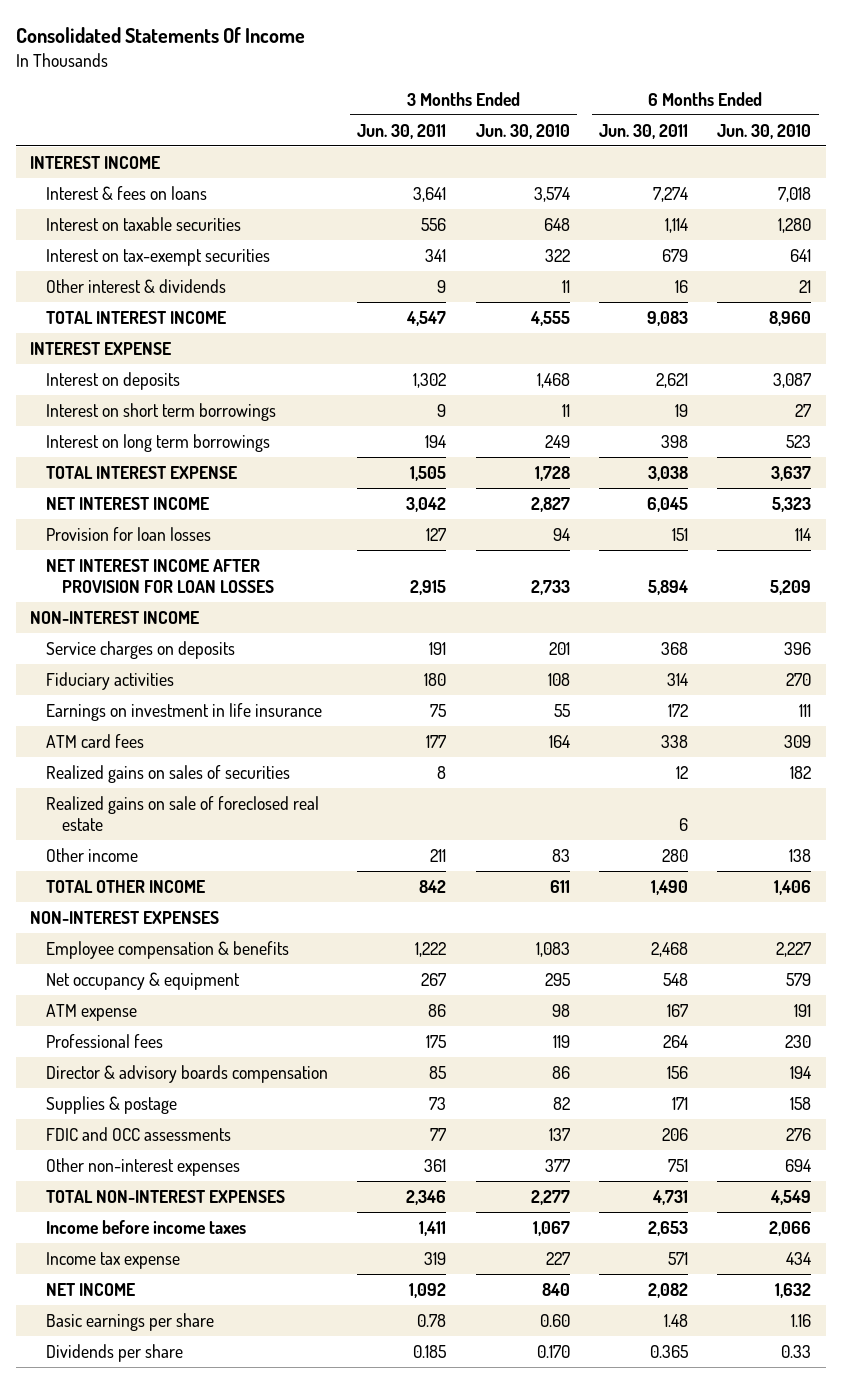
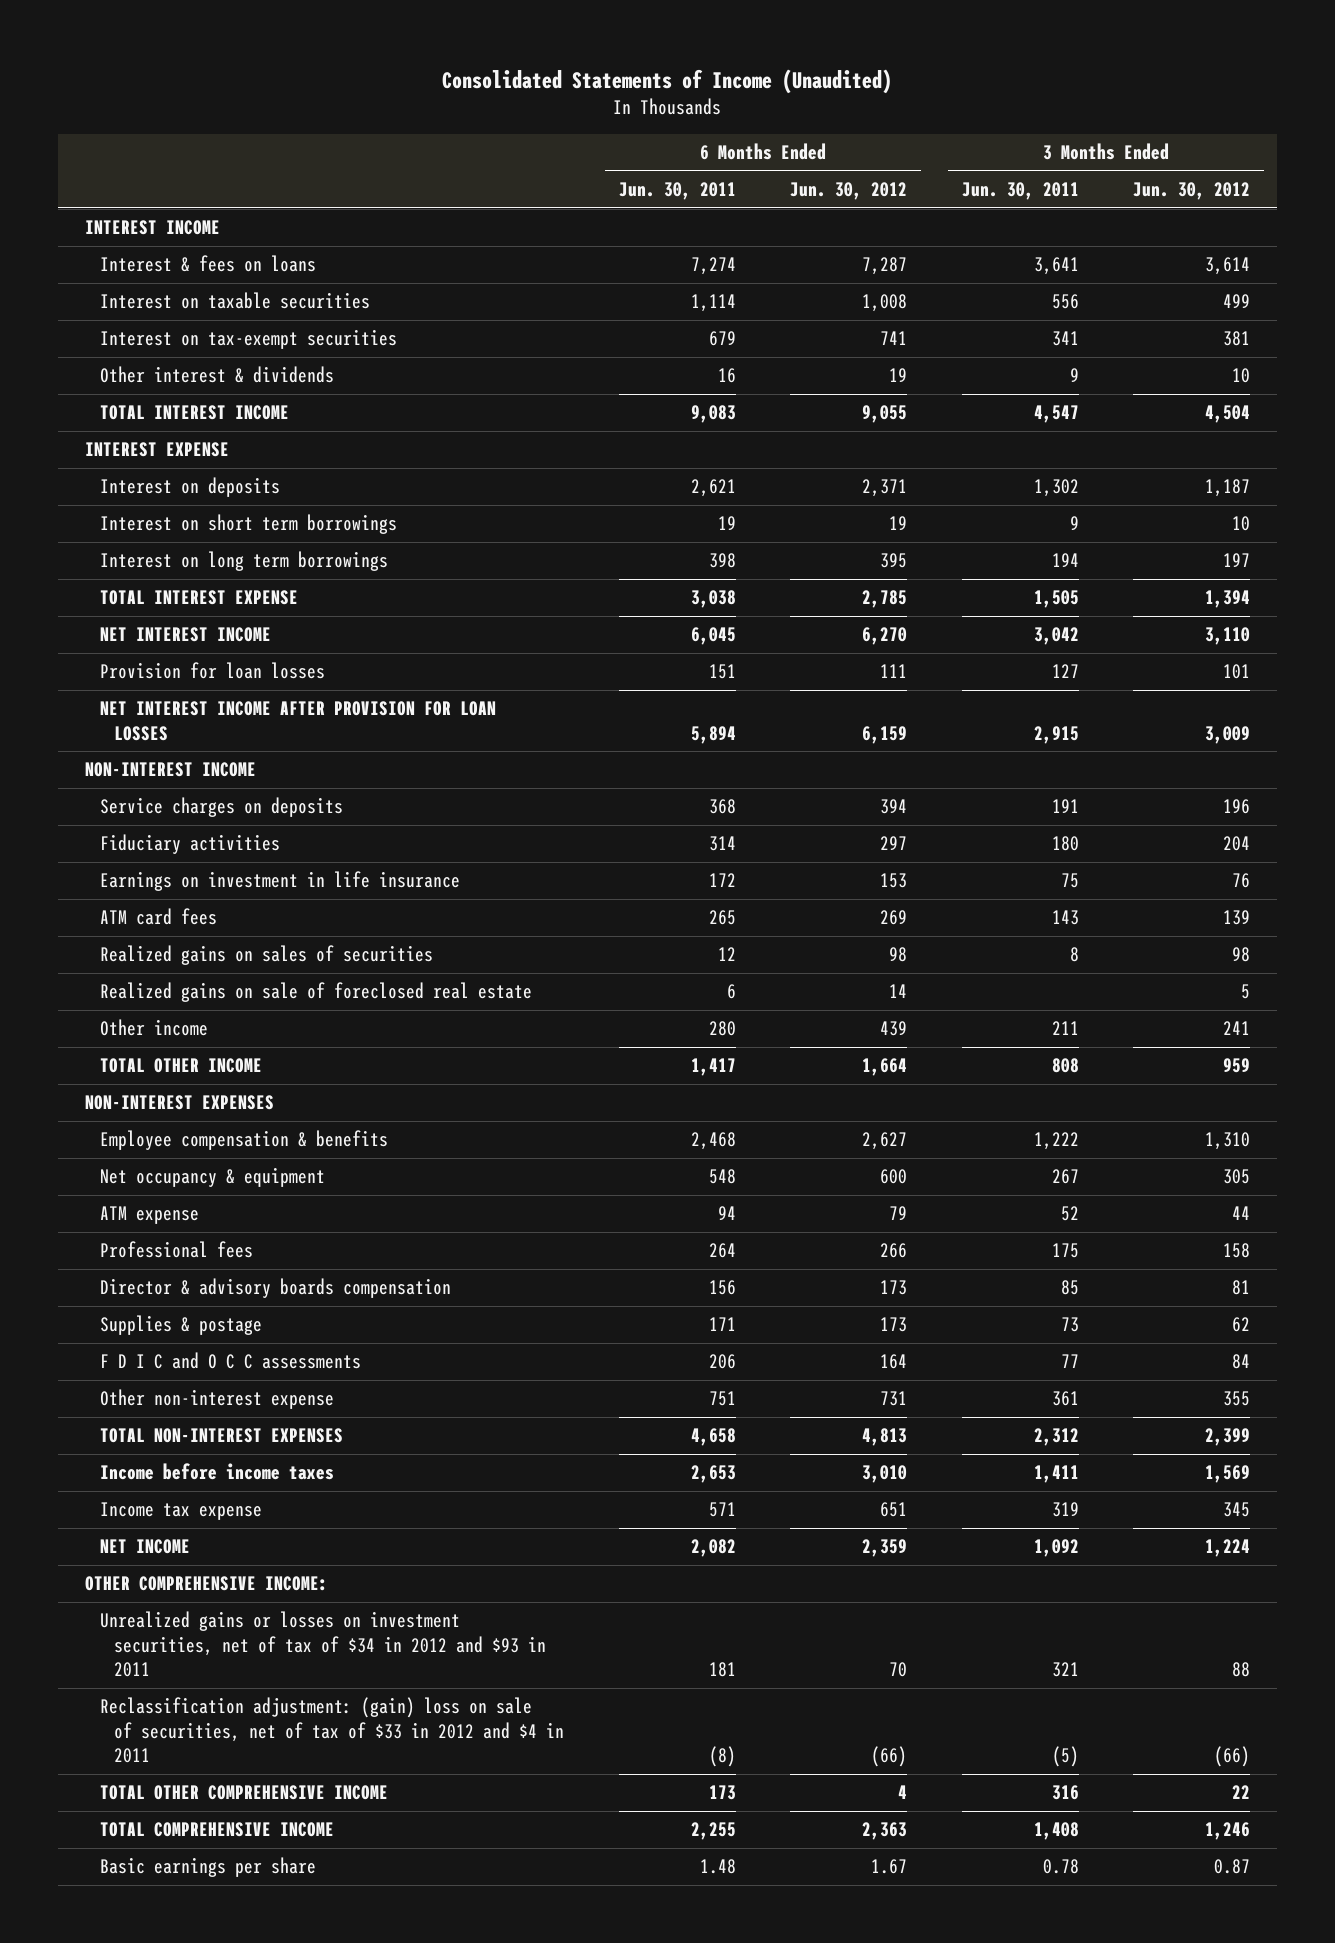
[15,26,305,43] Consolidated Statements Of Income -> [442,68,893,94] Consolidated Statements of Income (Unaudited)
[475,123,570,139] Jun. 30, 2010 -> none
[717,123,812,139] Jun. 30, 2010 -> none
none -> [790,181,908,200] Jun. 30, 2012
none -> [1133,181,1251,200] Jun. 30, 2012
[426,734,447,748] 177 -> [1051,910,1079,926] 143
[660,734,688,748] 338 -> [708,910,736,926] 265
[419,879,447,893] 842 -> [1051,1058,1079,1074] 808
[650,879,688,895] 1,490 -> [690,1058,736,1077] 1,417
[428,1003,447,1017] 86 -> [1060,1206,1079,1222] 52
[666,1003,688,1017] 167 -> [717,1206,736,1221] 94
[46,1126,232,1141] FDIC and OCC assessments -> [99,1352,361,1370] F D I C and O C C assessments
[46,1157,241,1176] Other non-interest expenses -> [99,1389,334,1410] Other non-interest expense
[406,1189,447,1205] 2,346 -> [1033,1428,1079,1447] 2,312
[651,1189,688,1205] 4,731 -> [690,1428,736,1447] 4,658
none -> [84,1576,328,1592] OTHER COMPREHENSIVE INCOME:
none -> [99,1611,547,1678] Unrealized gains or losses on investment securities, net of tax of $34 in 2012 and $93 in 2011
none -> [99,1697,565,1764] Reclassification adjustment: (gain) loss on sale of securities, net of tax of $33 in 2012 and $4 in 2011
none -> [99,1785,388,1801] TOTAL OTHER COMPREHENSIVE INCOME
none -> [99,1822,334,1838] TOTAL COMPREHENSIVE INCOME
[46,1343,184,1362] Dividends per share -> none

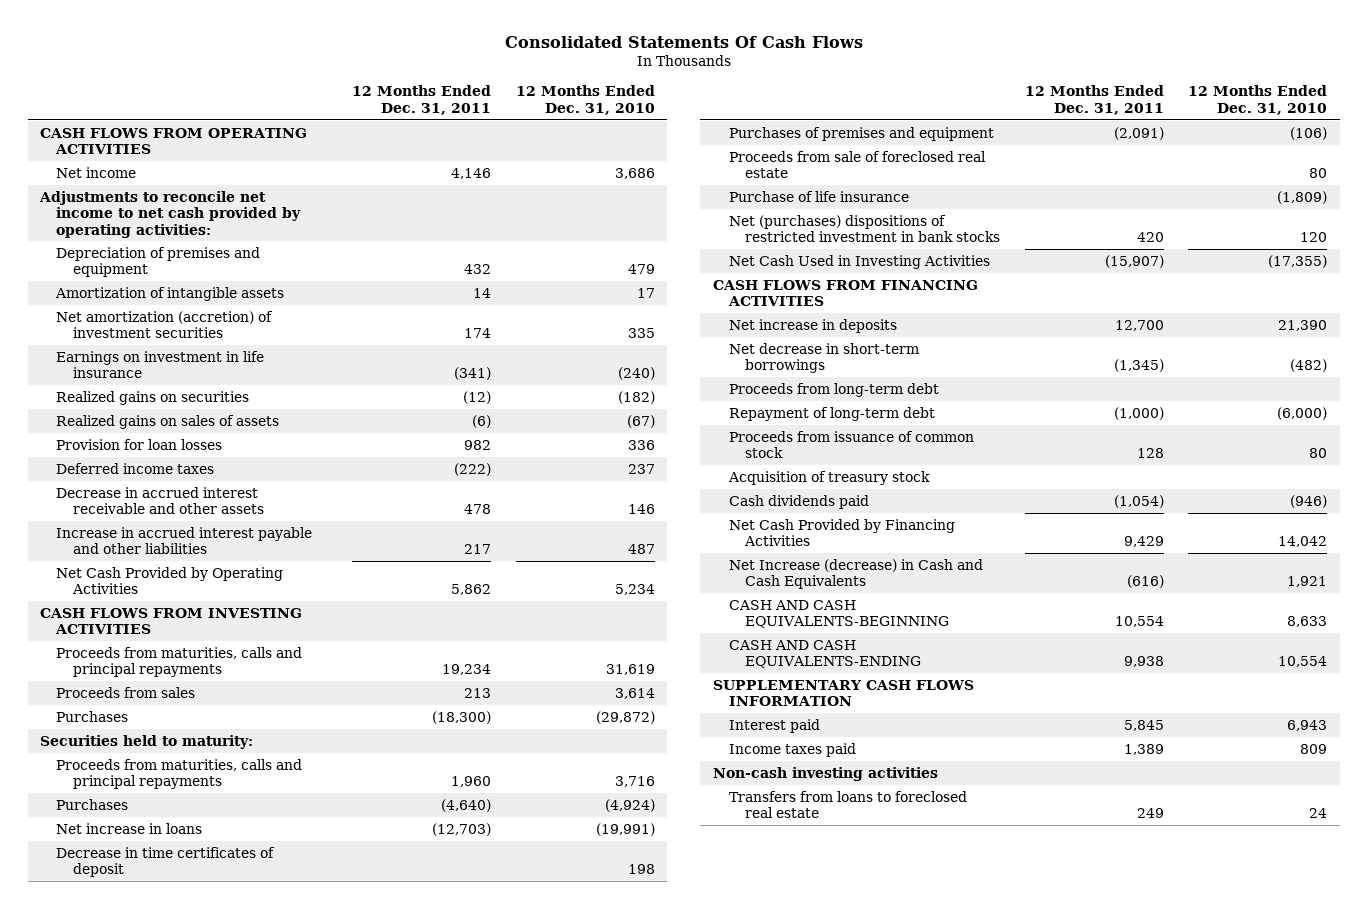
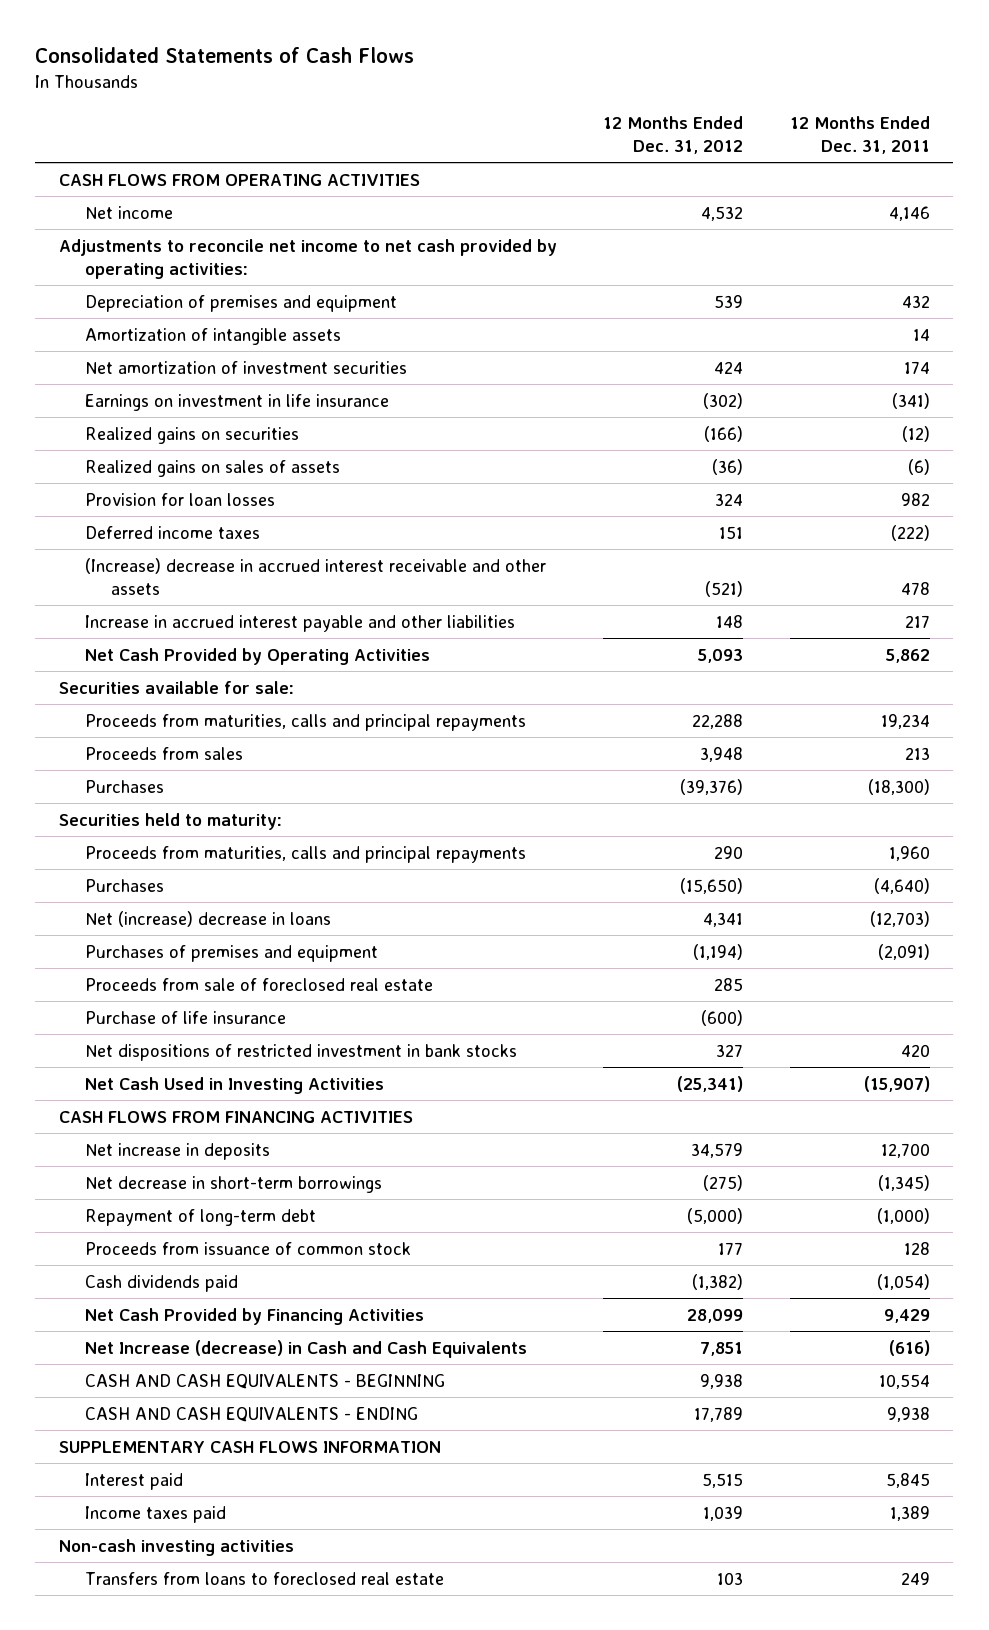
[504,36,863,49] Consolidated Statements Of Cash Flows -> [35,47,415,64] Consolidated Statements of Cash Flows
[515,85,655,115] 12 Months Ended Dec. 31, 2010 -> none
none -> [603,115,744,155] 12 Months Ended Dec. 31, 2012
[56,310,274,339] Net amortization (accretion) of investment securities -> [84,360,407,374] Net amortization of investment securities
[56,486,264,515] Decrease in accrued interest receivable and other assets -> [84,557,546,596] (Increase) decrease in accrued interest receivable and other assets
[40,607,303,635] CASH FLOWS FROM INVESTING ACTIVITIES -> none
none -> [58,680,294,694] Securities available for sale:
[56,846,276,878] Decrease in time certificates of deposit -> none
[56,822,203,834] Net increase in loans -> [84,910,331,927] Net (increase) decrease in loans
[728,214,1001,243] Net (purchases) dispositions of restricted investment in bank stocks -> [84,1043,517,1061] Net dispositions of restricted investment in bank stocks
[728,382,939,397] Proceeds from long-term debt -> none
[727,470,930,485] Acquisition of treasury stock -> none
[728,599,950,629] CASH AND CASH EQUIVALENTS-BEGINNING -> [84,1373,445,1389] CASH AND CASH EQUIVALENTS - BEGINNING
[728,639,922,669] CASH AND CASH EQUIVALENTS-ENDING -> [84,1406,418,1422] CASH AND CASH EQUIVALENTS - ENDING

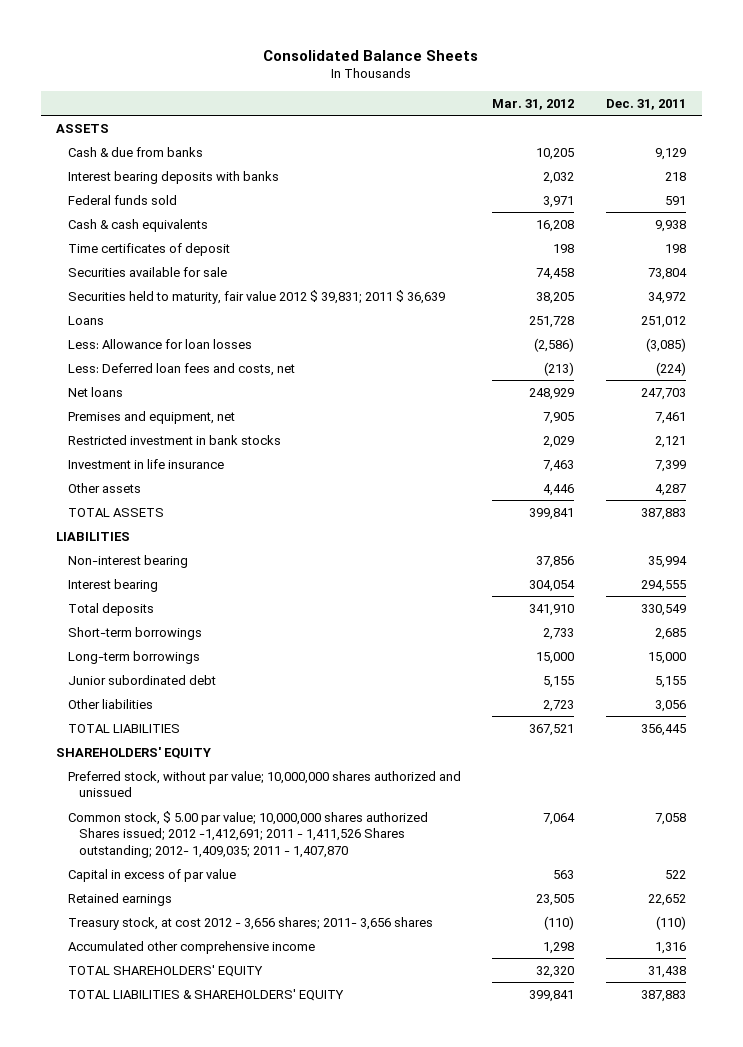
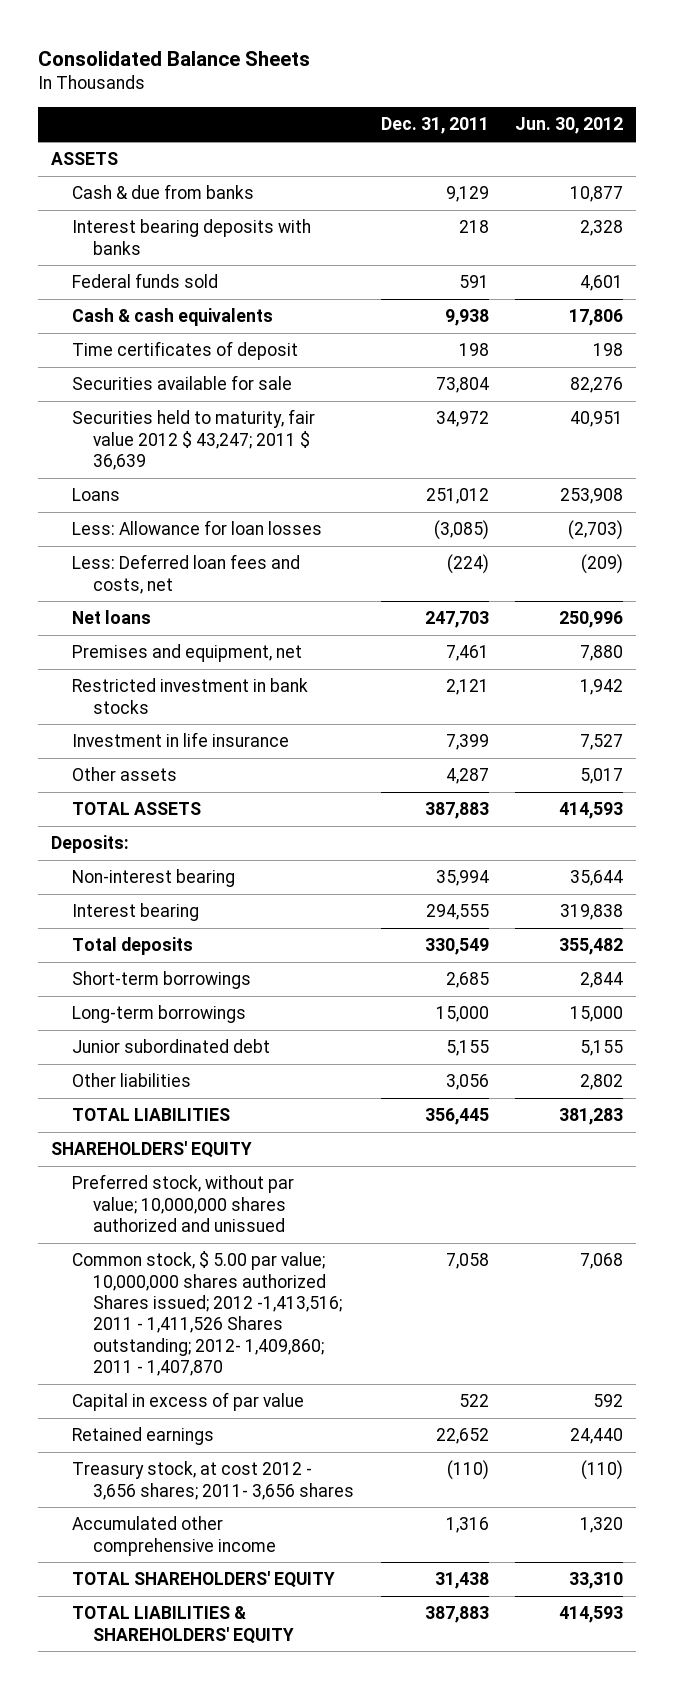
[492,99,575,111] Mar. 31, 2012 -> none
none -> [515,117,624,135] Jun. 30, 2012
[67,289,445,304] Securities held to maturity, fair value 2012 $ 39,831; 2011 $ 36,639 -> [72,409,316,470] Securities held to maturity, fair value 2012 $ 43,247; 2011 $ 36,639
[56,531,131,541] LIABILITIES -> none
none -> [51,835,130,854] Deposits:
[67,810,428,858] Common stock, $ 5.00 par value; 10,000,000 shares authorized Shares issued; 2012 -1,412,691; 2011 - 1,411,526 Shares outstanding; 2012- 1,409,035; 2011 - 1,407,870 -> [72,1251,343,1376] Common stock, $ 5.00 par value; 10,000,000 shares authorized Shares issued; 2012 -1,413,516; 2011 - 1,411,526 Shares outstanding; 2012- 1,409,860; 2011 - 1,407,870

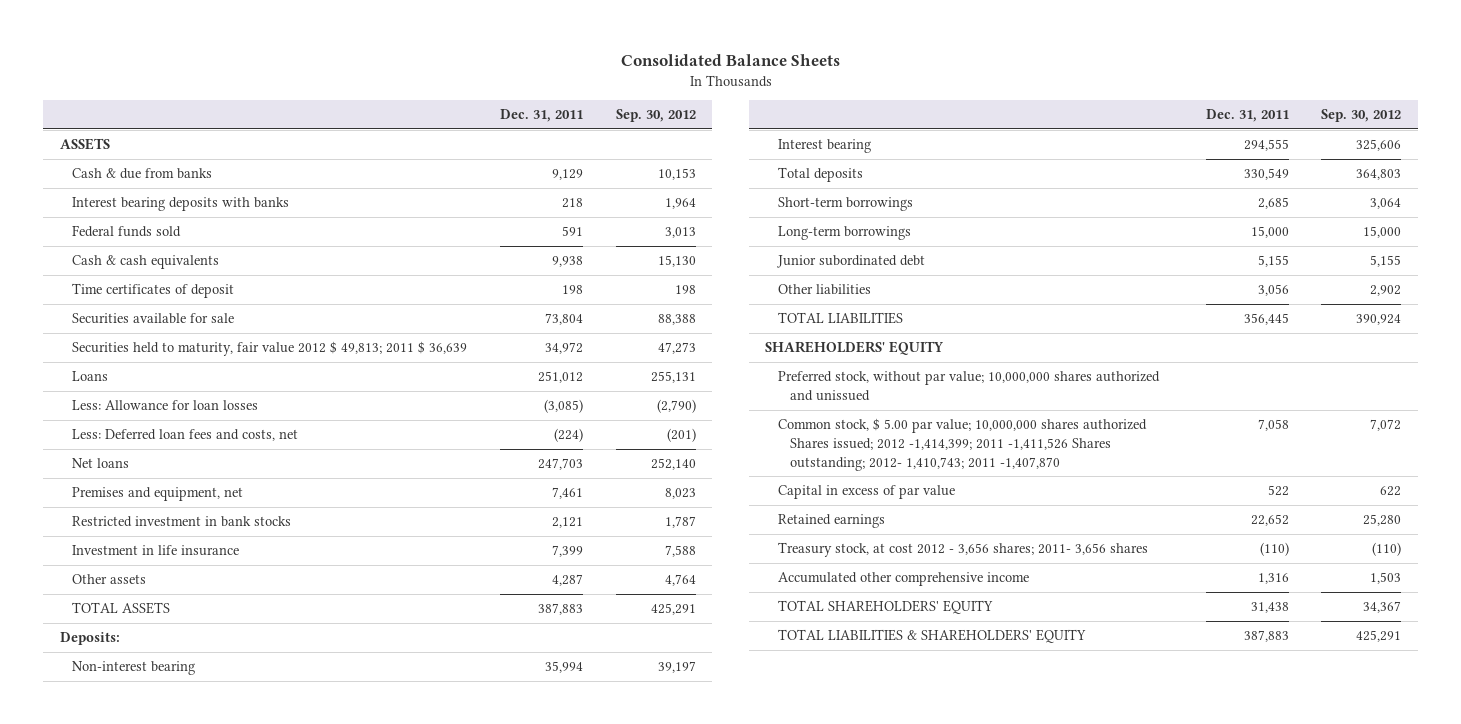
[515,117,624,135] Jun. 30, 2012 -> none
none -> [615,109,696,123] Sep. 30, 2012
[72,409,316,470] Securities held to maturity, fair value 2012 $ 43,247; 2011 $ 36,639 -> [72,341,468,357] Securities held to maturity, fair value 2012 $ 49,813; 2011 $ 36,639
[72,1251,343,1376] Common stock, $ 5.00 par value; 10,000,000 shares authorized Shares issued; 2012 -1,413,516; 2011 - 1,411,526 Shares outstanding; 2012- 1,409,860; 2011 - 1,407,870 -> [777,418,1147,471] Common stock, $ 5.00 par value; 10,000,000 shares authorized Shares issued; 2012 -1,414,399; 2011 -1,411,526 Shares outstanding; 2012- 1,410,743; 2011 -1,407,870

